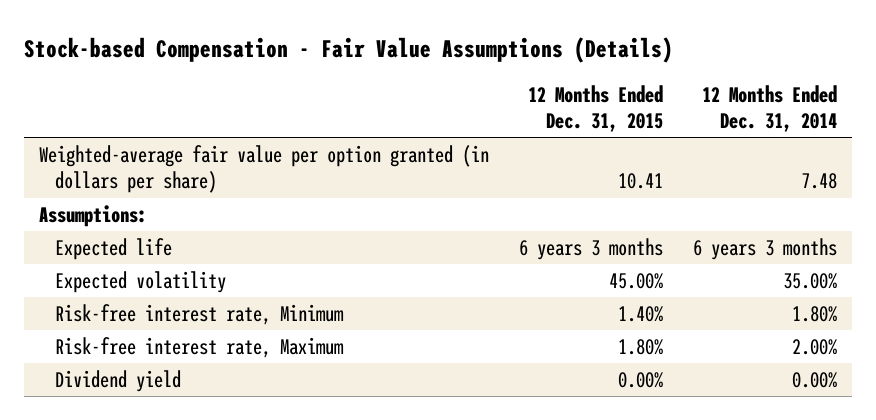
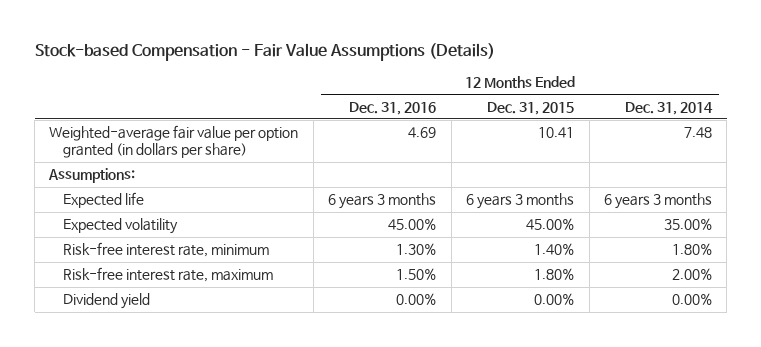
none -> [349,101,437,115] Dec. 31, 2016
[54,303,344,325] Risk-free interest rate, Minimum -> [63,242,270,258] Risk-free interest rate, minimum
[54,336,344,358] Risk-free interest rate, Maximum -> [63,267,274,283] Risk-free interest rate, maximum

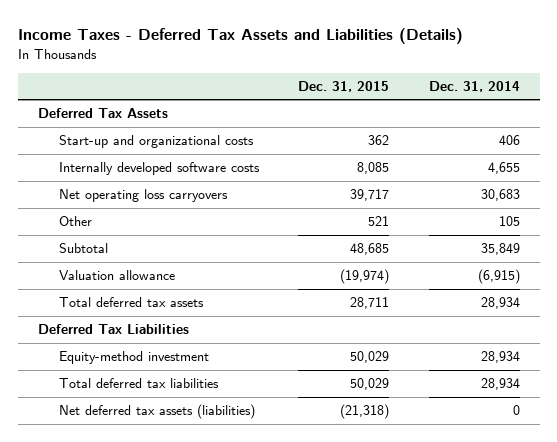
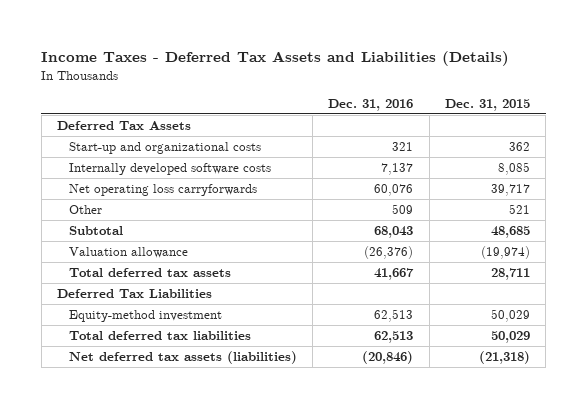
[428,80,520,92] Dec. 31, 2014 -> none
none -> [328,98,414,111] Dec. 31, 2016
[58,189,228,203] Net operating loss carryovers -> [68,183,257,196] Net operating loss carryforwards

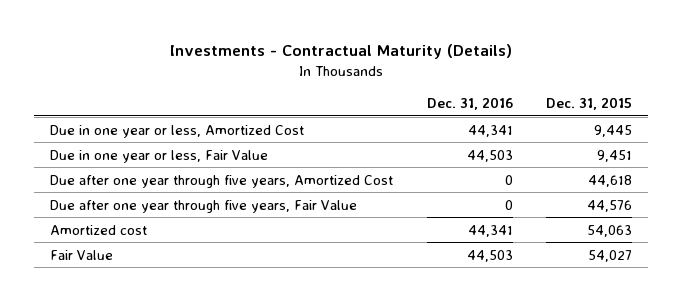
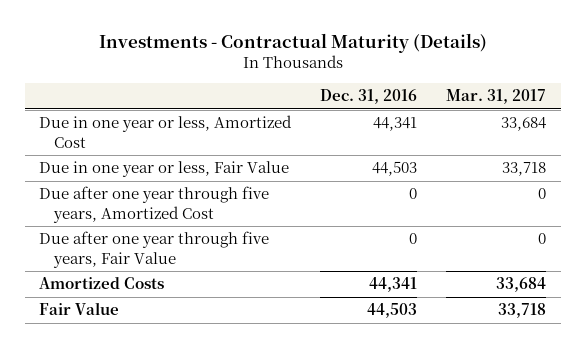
[545,96,632,110] Dec. 31, 2015 -> none
none -> [446,89,547,105] Mar. 31, 2017
[50,224,148,235] Amortized cost -> [39,277,165,290] Amortized Costs

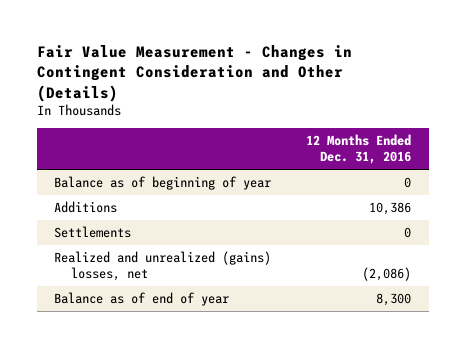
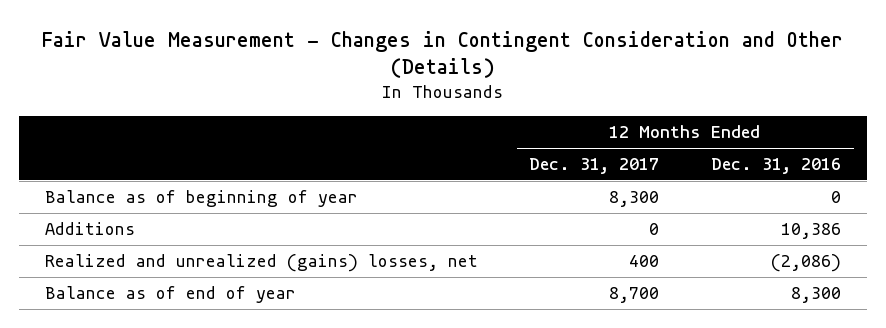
none -> [529,158,660,175] Dec. 31, 2017
[54,226,132,239] Settlements -> none

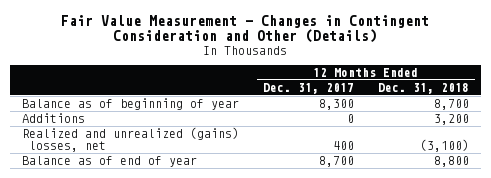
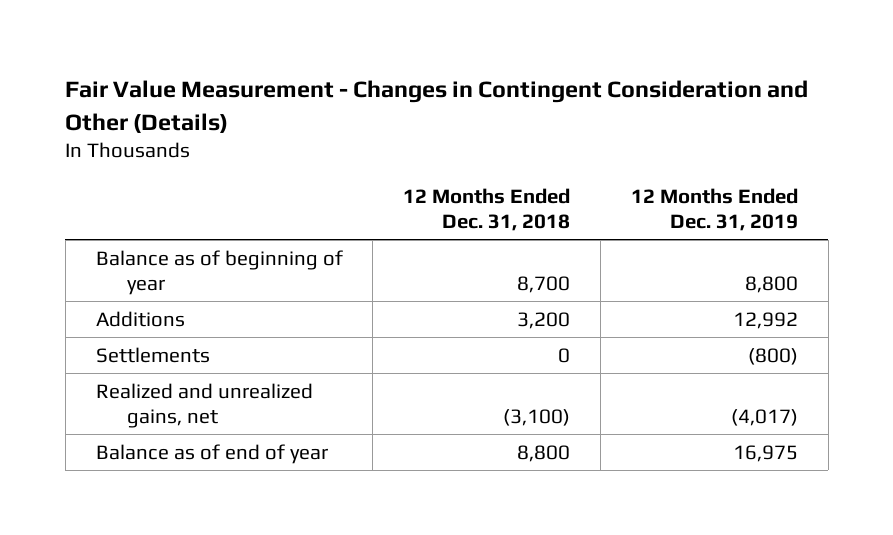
[262,83,354,95] Dec. 31, 2017 -> none
none -> [630,187,798,231] 12 Months Ended Dec. 31, 2019
none -> [95,346,210,363] Settlements
[21,127,239,153] Realized and unrealized (gains) losses, net -> [95,382,313,428] Realized and unrealized gains, net

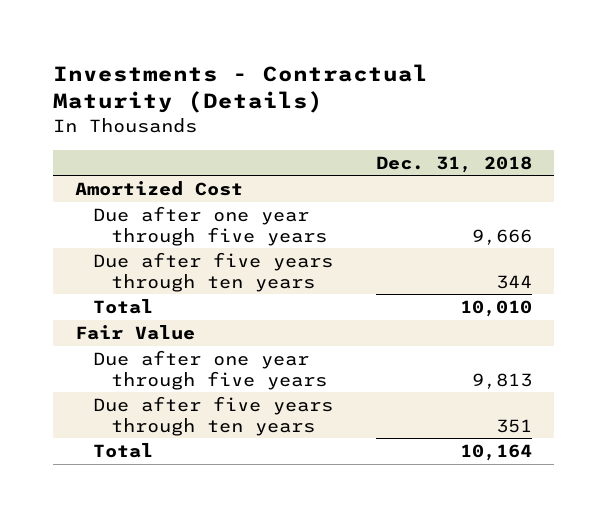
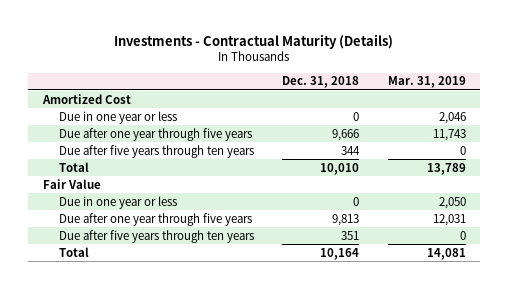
none -> [387,76,466,89] Mar. 31, 2019
none -> [58,110,177,124] Due in one year or less
none -> [58,195,177,209] Due in one year or less

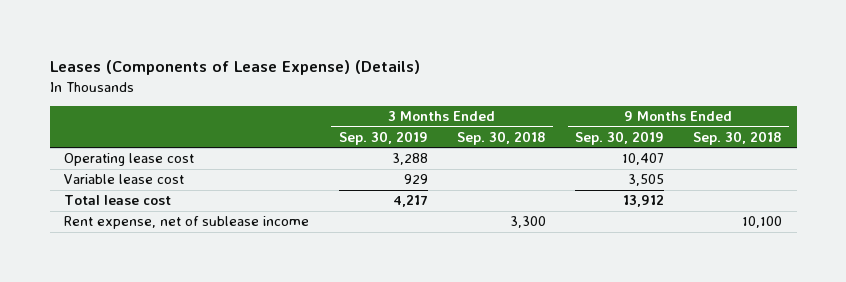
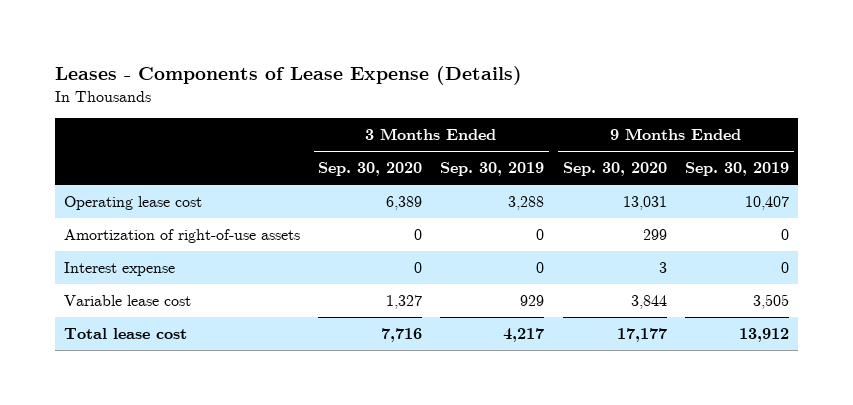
[49,60,420,76] Leases (Components of Lease Expense) (Details) -> [54,66,522,86] Leases - Components of Lease Expense (Details)
[456,130,546,145] Sep. 30, 2018 -> none
[692,130,782,145] Sep. 30, 2018 -> none
none -> [318,162,423,177] Sep. 30, 2020
none -> [562,162,667,177] Sep. 30, 2020
none -> [63,229,300,244] Amortization of right-of-use assets
none -> [63,262,175,277] Interest expense
[64,216,310,230] Rent expense, net of sublease income -> none

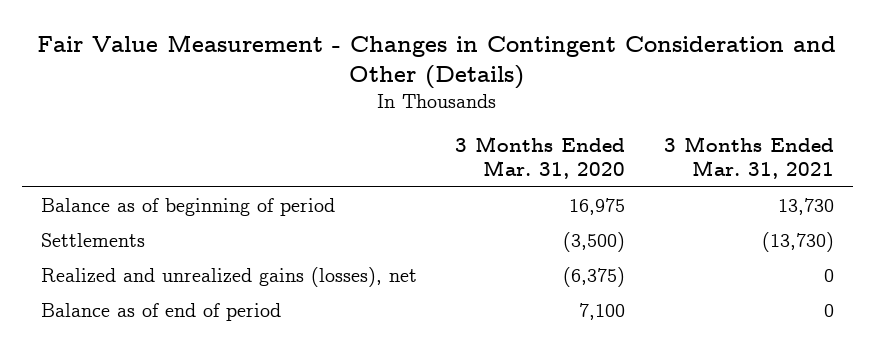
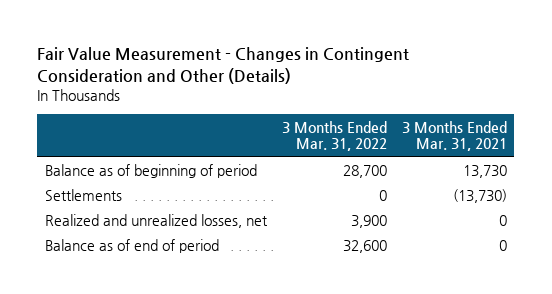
[455,135,626,180] 3 Months Ended Mar. 31, 2020 -> none
none -> [281,120,387,152] 3 Months Ended Mar. 31, 2022
[40,267,417,288] Realized and unrealized gains (losses), net -> [44,213,268,228] Realized and unrealized losses, net

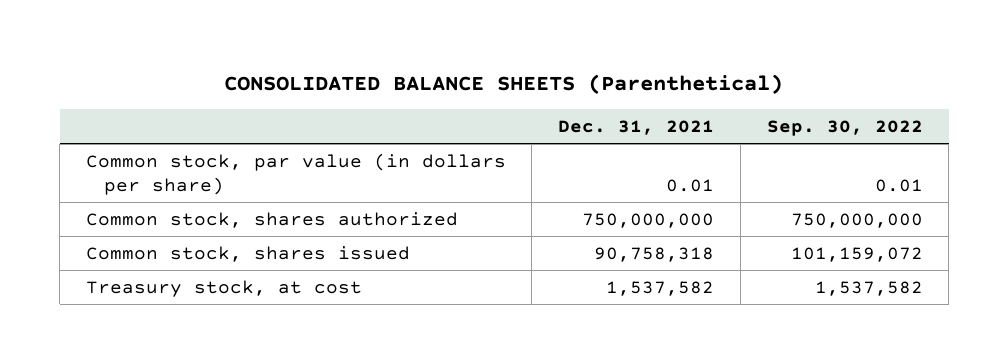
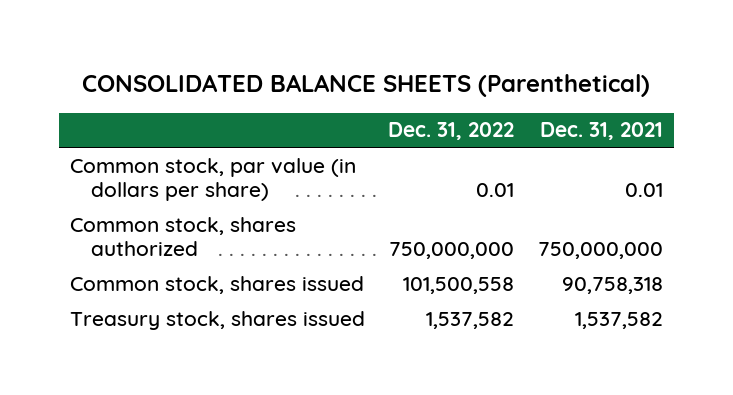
[766,119,923,136] Sep. 30, 2022 -> none
none -> [388,122,515,141] Dec. 31, 2022
[85,279,362,297] Treasury stock, at cost -> [70,310,366,330] Treasury stock, shares issued

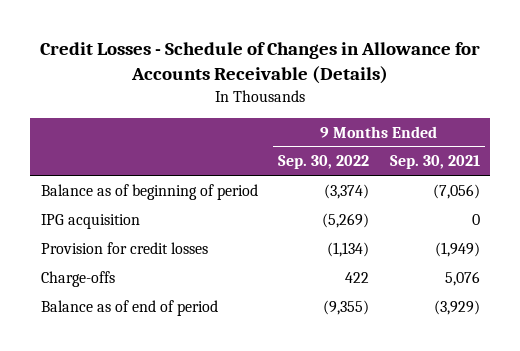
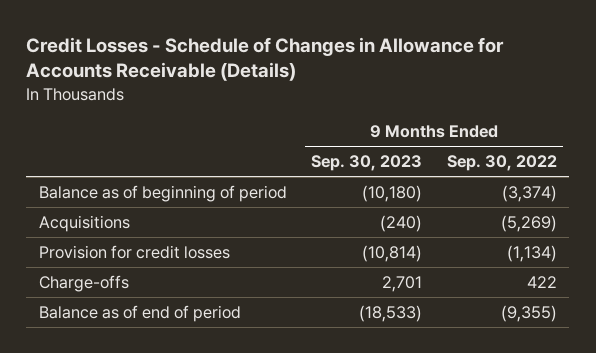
[389,155,480,170] Sep. 30, 2021 -> none
none -> [311,155,423,172] Sep. 30, 2023
[40,213,140,229] IPG acquisition -> [38,214,130,232] Acquisitions

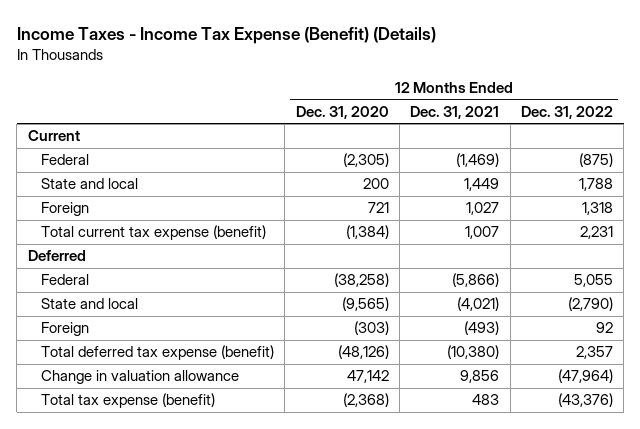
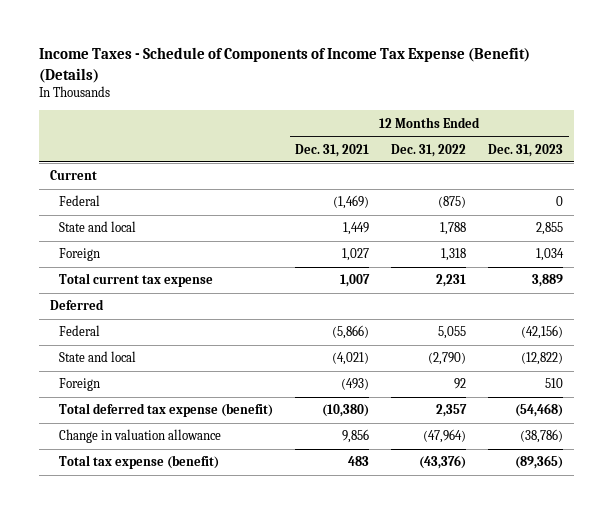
[16,27,436,45] Income Taxes - Income Tax Expense (Benefit) (Details) -> [39,47,531,83] Income Taxes - Schedule of Components of Income Tax Expense (Benefit) (Details)
[295,105,389,119] Dec. 31, 2020 -> none
none -> [488,143,564,157] Dec. 31, 2023
[41,225,267,241] Total current tax expense (benefit) -> [59,273,214,288] Total current tax expense

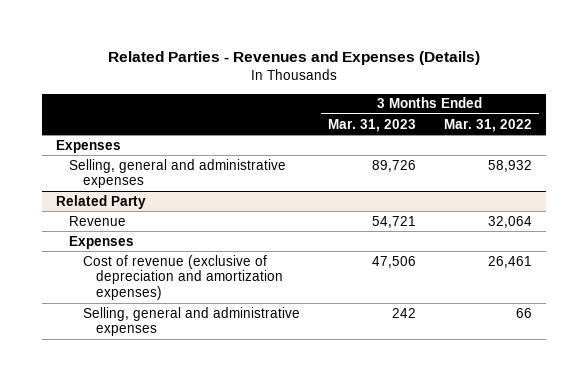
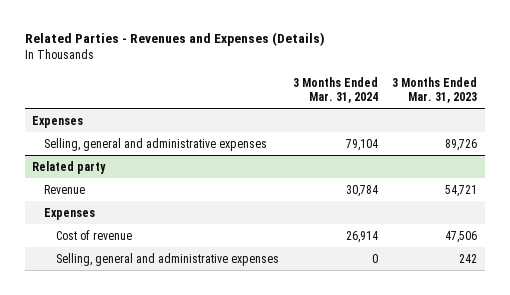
[443,118,532,132] Mar. 31, 2022 -> none
none -> [292,76,378,104] 3 Months Ended Mar. 31, 2024
[55,194,146,209] Related Party -> [32,160,107,174] Related party
[82,254,284,301] Cost of revenue (exclusive of depreciation and amortization expenses) -> [55,229,132,240] Cost of revenue

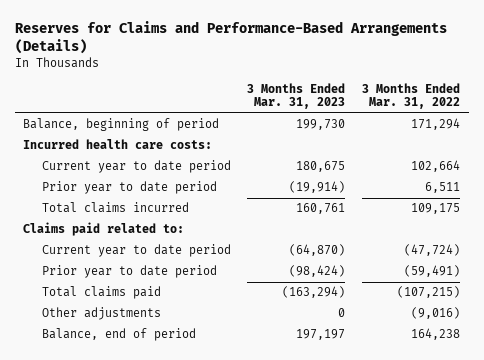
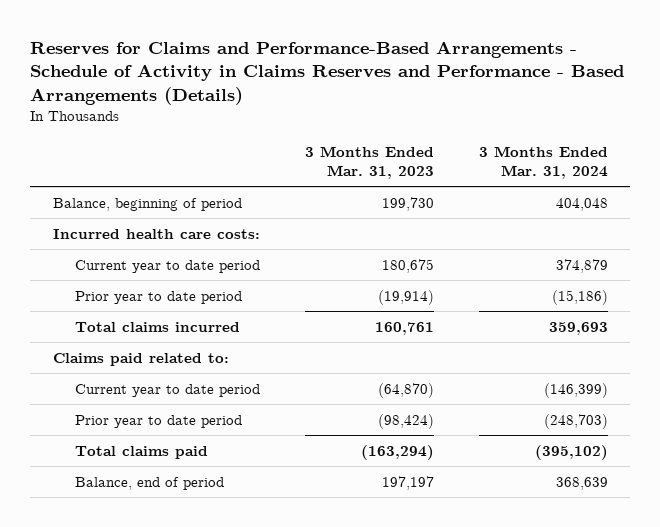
[15,21,448,55] Reserves for Claims and Performance-Based Arrangements (Details) -> [30,40,625,105] Reserves for Claims and Performance-Based Arrangements - Schedule of Activity in Claims Reserves and Performance - Based Arrangements (Details)
[362,82,461,110] 3 Months Ended Mar. 31, 2022 -> none
none -> [478,146,608,180] 3 Months Ended Mar. 31, 2024
[41,307,161,321] Other adjustments -> none

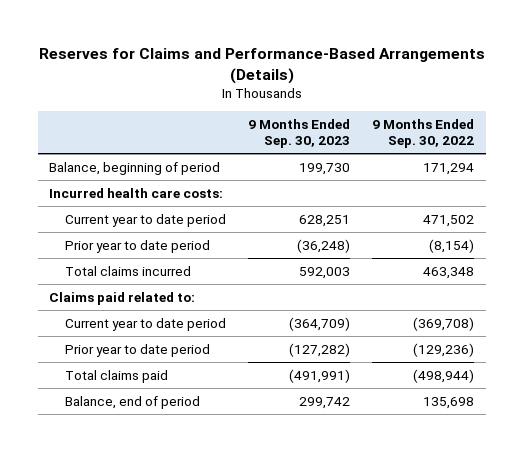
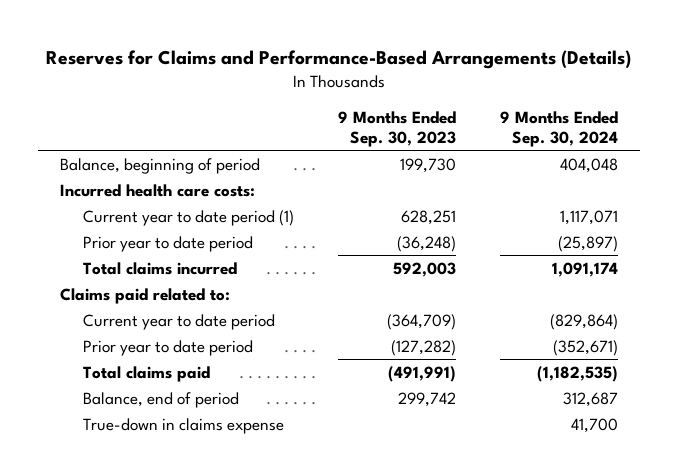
[372,118,475,148] 9 Months Ended Sep. 30, 2022 -> none
none -> [500,110,619,147] 9 Months Ended Sep. 30, 2024
[64,213,226,227] Current year to date period -> [83,209,295,226] Current year to date period (1)
none -> [83,417,285,434] True-down in claims expense

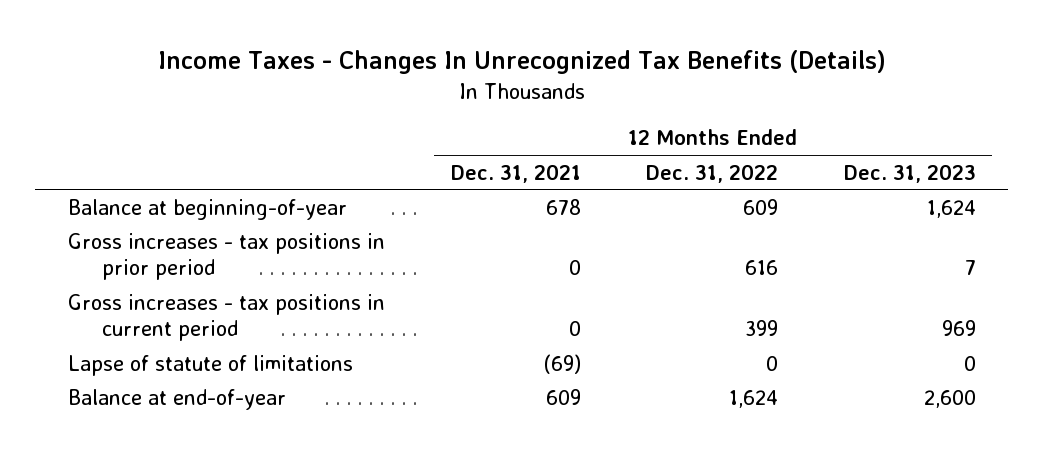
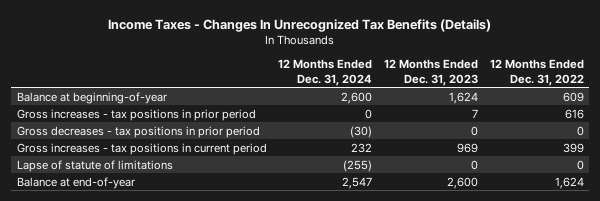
[450,163,581,183] Dec. 31, 2021 -> none
none -> [278,59,373,86] 12 Months Ended Dec. 31, 2024
none -> [16,125,260,138] Gross decreases - tax positions in prior period

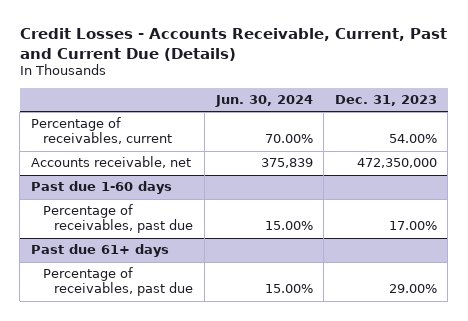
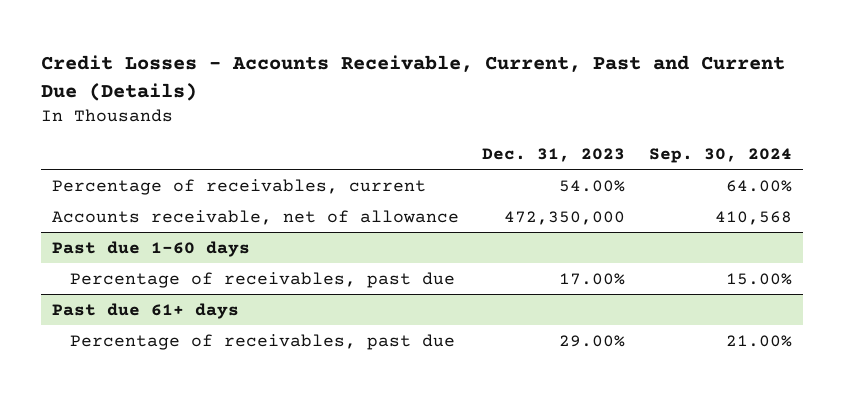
[214,95,313,108] Jun. 30, 2024 -> none
none -> [648,148,792,164] Sep. 30, 2024
[30,156,191,169] Accounts receivable, net -> [52,209,460,225] Accounts receivable, net of allowance

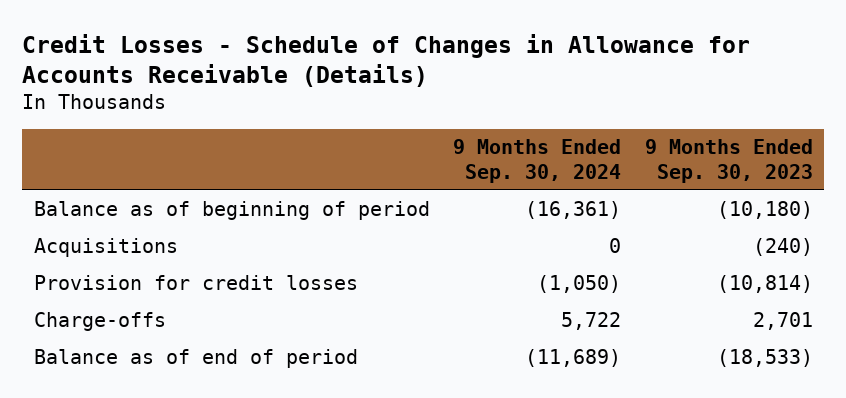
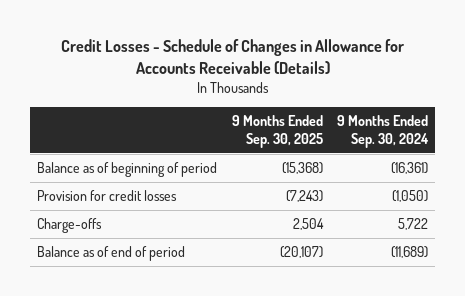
[644,139,813,183] 9 Months Ended Sep. 30, 2023 -> none
none -> [231,114,323,149] 9 Months Ended Sep. 30, 2025
[33,238,178,258] Acquisitions -> none

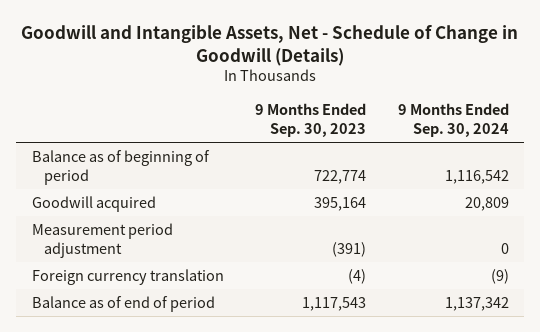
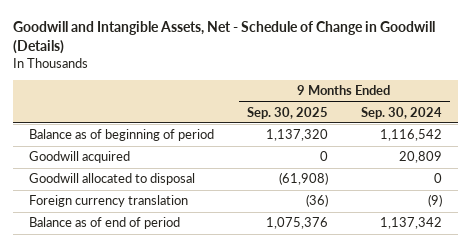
[255,102,367,137] 9 Months Ended Sep. 30, 2023 -> none
none -> [246,106,328,119] Sep. 30, 2025
[31,222,173,258] Measurement period adjustment -> none
none -> [29,173,196,186] Goodwill allocated to disposal

